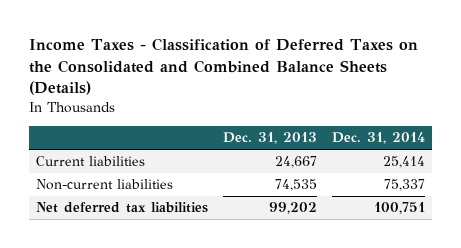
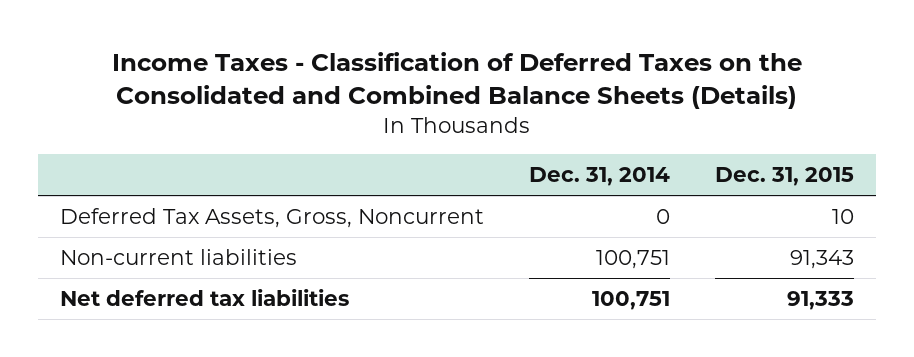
[223,132,318,145] Dec. 31, 2013 -> none
none -> [714,167,854,187] Dec. 31, 2015
[36,156,146,167] Current liabilities -> none
none -> [60,208,485,229] Deferred Tax Assets, Gross, Noncurrent
[383,179,425,192] 75,337 -> [595,250,670,270] 100,751

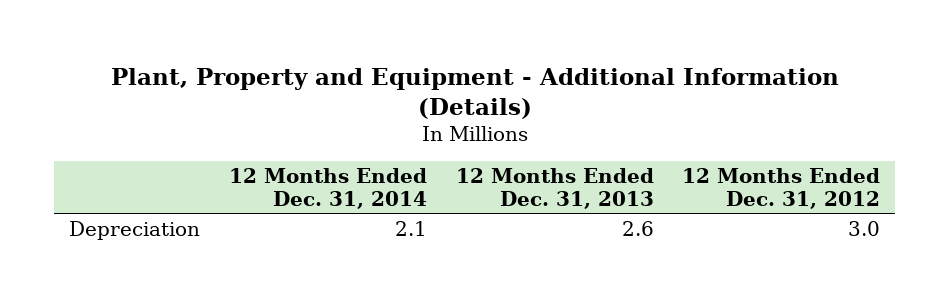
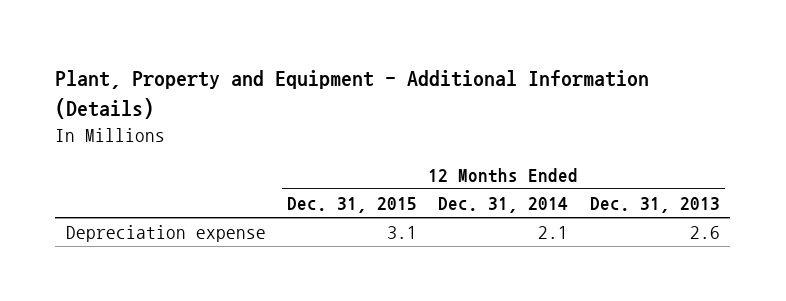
[682,167,881,209] 12 Months Ended Dec. 31, 2012 -> none
none -> [287,197,418,214] Dec. 31, 2015
[68,220,200,240] Depreciation -> [66,225,267,243] Depreciation expense

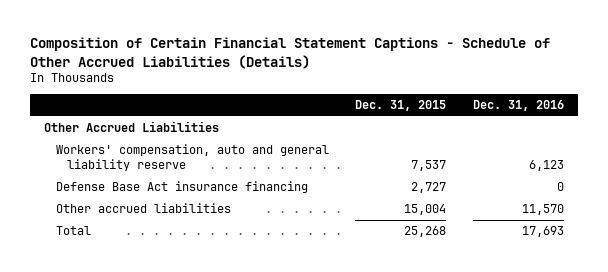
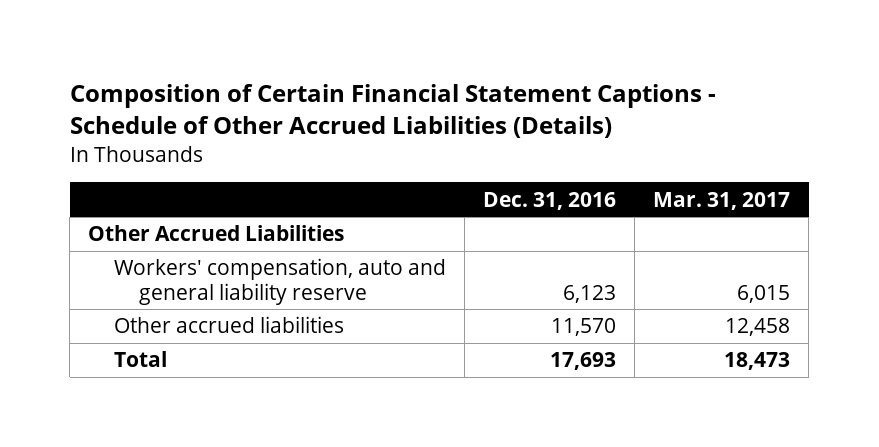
[355,100,447,112] Dec. 31, 2015 -> none
none -> [653,191,791,210] Mar. 31, 2017
[55,181,308,194] Defense Base Act insurance financing -> none

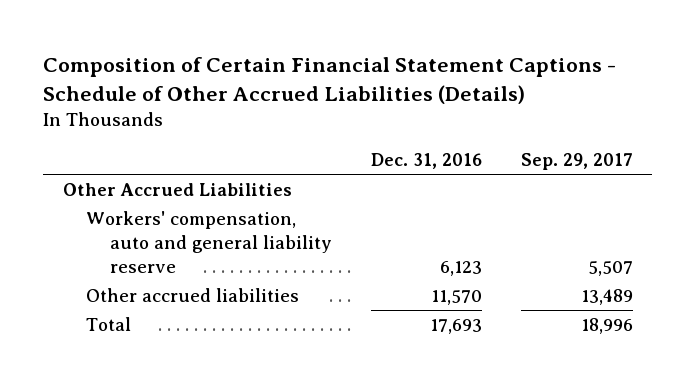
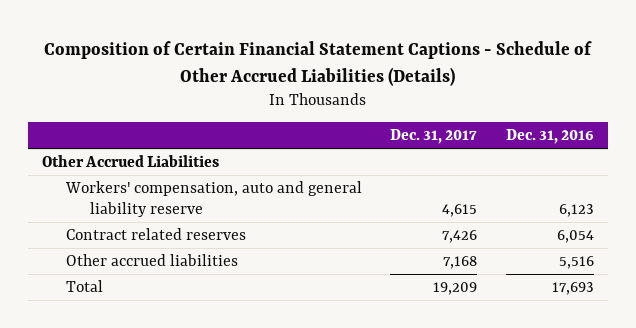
[520,152,633,170] Sep. 29, 2017 -> none
none -> [390,129,478,145] Dec. 31, 2017
none -> [66,227,247,240] Contract related reserves
[430,290,482,306] 11,570 -> [558,255,594,269] 5,516

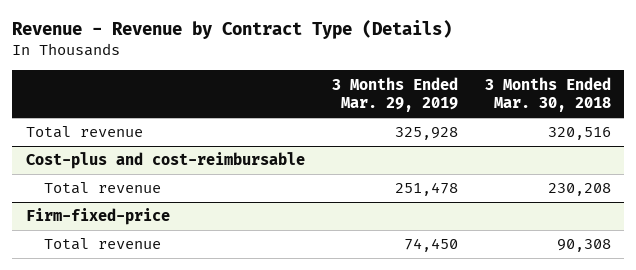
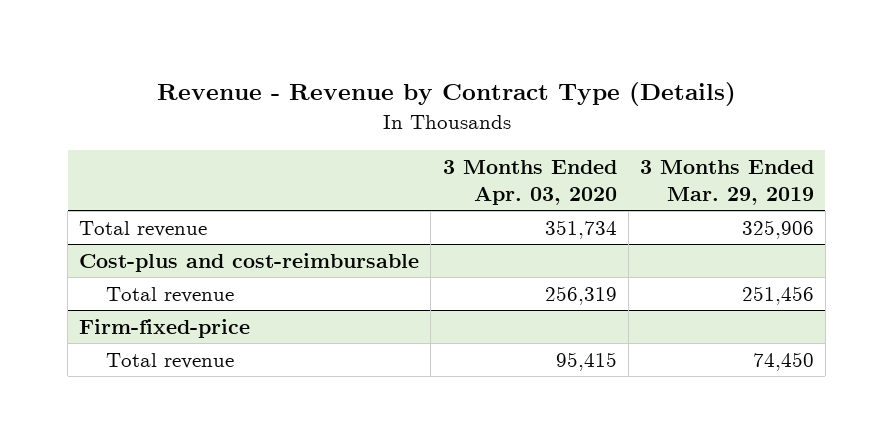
[484,76,611,113] 3 Months Ended Mar. 30, 2018 -> none
none -> [442,159,617,205] 3 Months Ended Apr. 03, 2020
[394,127,458,141] 325,928 -> [741,219,814,239] 325,906
[394,182,458,197] 251,478 -> [741,285,814,305] 251,456

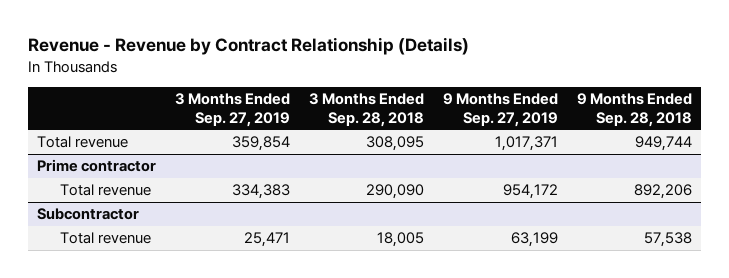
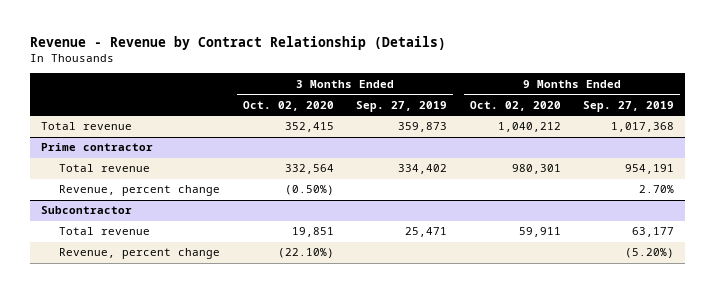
[309,93,425,127] 3 Months Ended Sep. 28, 2018 -> none
[577,93,693,127] 9 Months Ended Sep. 28, 2018 -> none
none -> [242,100,334,111] Oct. 02, 2020
none -> [469,100,561,111] Oct. 02, 2020
[232,136,291,152] 359,854 -> [398,122,448,133] 359,873
[495,136,559,152] 1,017,371 -> [611,122,675,133] 1,017,368
[232,184,291,200] 334,383 -> [398,164,448,175] 334,402
[503,184,559,200] 954,172 -> [625,164,675,175] 954,191
none -> [58,185,220,197] Revenue, percent change
[511,232,559,248] 63,199 -> [632,227,675,238] 63,177
none -> [58,248,220,260] Revenue, percent change

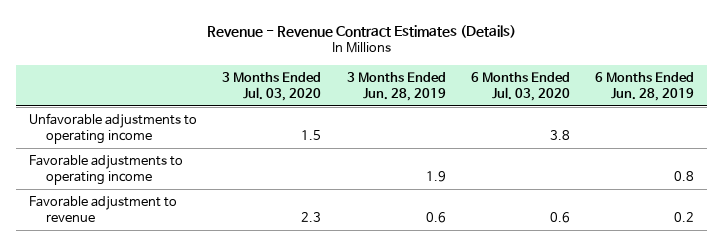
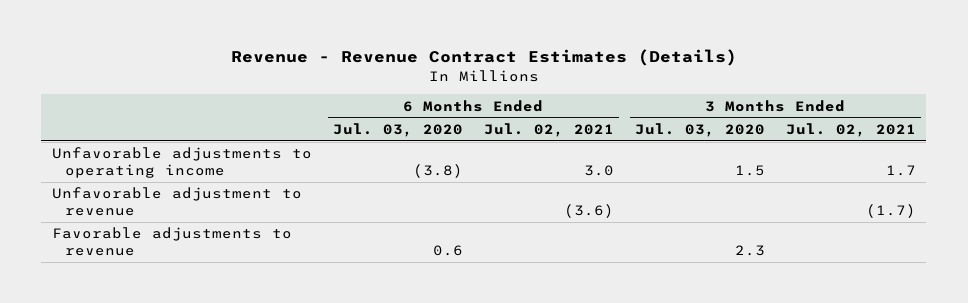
[346,71,446,101] 3 Months Ended Jun. 28, 2019 -> none
[595,71,695,101] 6 Months Ended Jun. 28, 2019 -> none
none -> [483,122,614,137] Jul. 02, 2021
none -> [785,122,916,137] Jul. 02, 2021
[29,154,184,185] Favorable adjustments to operating income -> none
[550,129,571,140] 3.8 -> [412,164,463,179] (3.8)
none -> [51,187,302,217] Unfavorable adjustment to revenue
[29,195,178,222] Favorable adjustment to revenue -> [51,227,292,257] Favorable adjustments to revenue

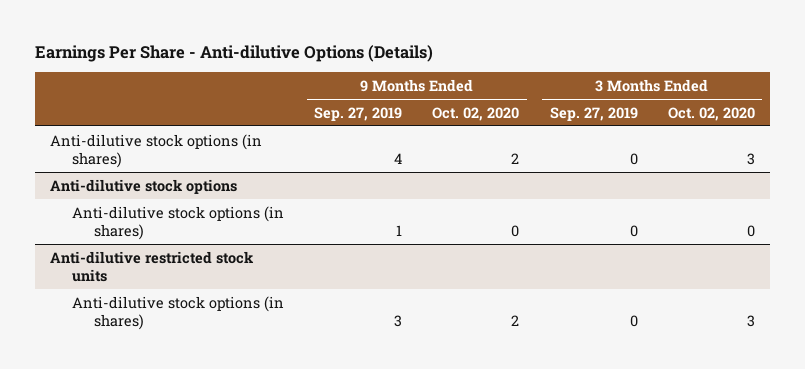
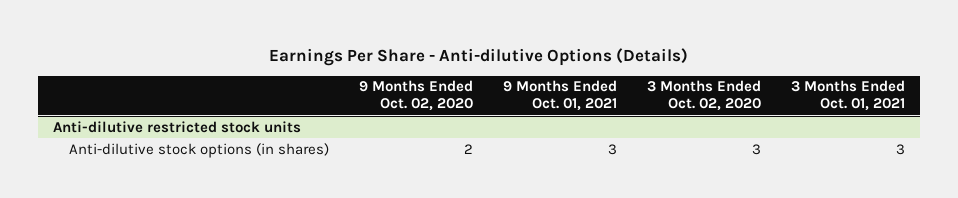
[314,106,403,121] Sep. 27, 2019 -> none
[549,106,638,121] Sep. 27, 2019 -> none
none -> [503,80,618,112] 9 Months Ended Oct. 01, 2021
none -> [791,80,906,112] 3 Months Ended Oct. 01, 2021
[50,133,263,168] Anti-dilutive stock options (in shares) -> none
[50,178,238,194] Anti-dilutive stock options -> none
[72,205,285,240] Anti-dilutive stock options (in shares) -> none

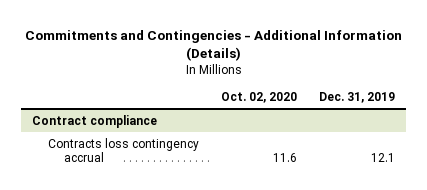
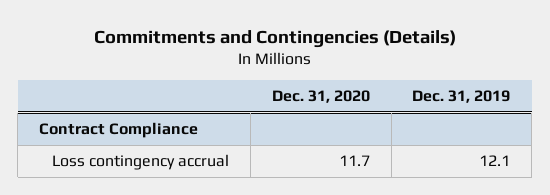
[24,29,402,61] Commitments and Contingencies - Additional Information (Details) -> [93,29,456,48] Commitments and Contingencies (Details)
[221,92,298,104] Oct. 02, 2020 -> none
none -> [271,89,370,103] Dec. 31, 2020
[32,114,158,128] Contract compliance -> [39,121,199,138] Contract Compliance
[48,137,200,162] Contracts loss contingency accrual -> [52,153,230,170] Loss contingency accrual

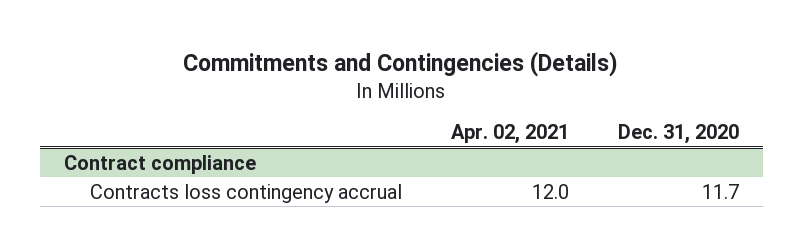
[412,89,511,103] Dec. 31, 2019 -> none
none -> [450,124,569,145] Apr. 02, 2021
[39,121,199,138] Contract Compliance -> [64,154,257,174] Contract compliance
[52,153,230,170] Loss contingency accrual -> [90,183,403,203] Contracts loss contingency accrual

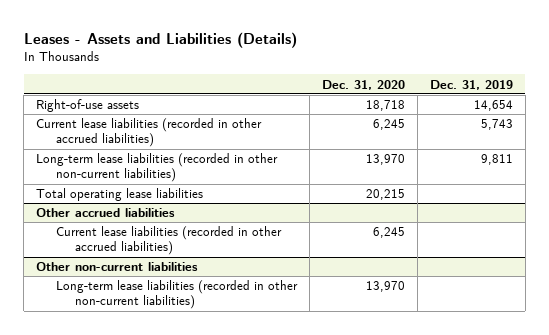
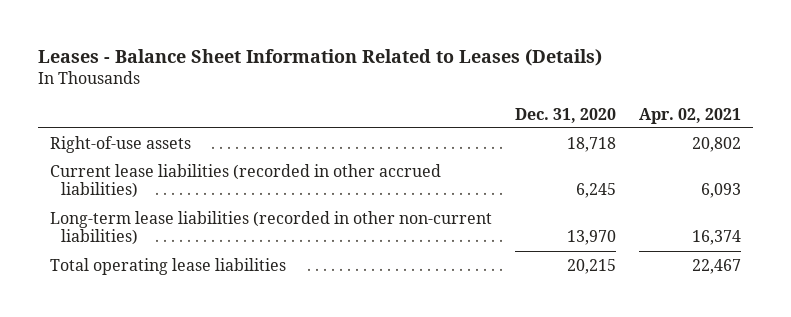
[23,31,297,48] Leases - Assets and Liabilities (Details) -> [38,48,603,66] Leases - Balance Sheet Information Related to Leases (Details)
[429,79,513,90] Dec. 31, 2019 -> none
none -> [639,107,742,124] Apr. 02, 2021
[36,208,176,218] Other accrued liabilities -> none
[55,226,282,256] Current lease liabilities (recorded in other accrued liabilities) -> none
[36,262,199,272] Other non-current liabilities -> none
[55,280,298,310] Long-term lease liabilities (recorded in other non-current liabilities) -> none

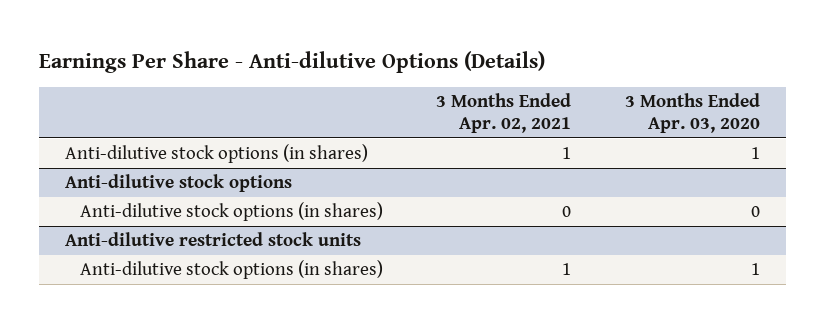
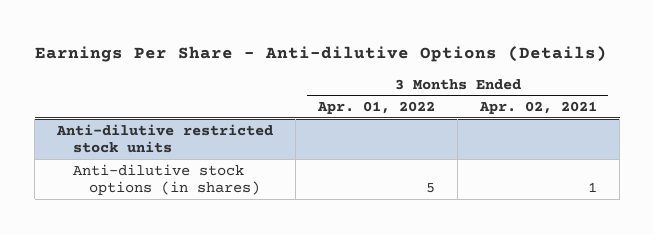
[624,92,760,134] 3 Months Ended Apr. 03, 2020 -> none
none -> [317,101,436,115] Apr. 01, 2022
[65,144,369,164] Anti-dilutive stock options (in shares) -> none
[65,174,293,193] Anti-dilutive stock options -> none
[79,202,383,222] Anti-dilutive stock options (in shares) -> none

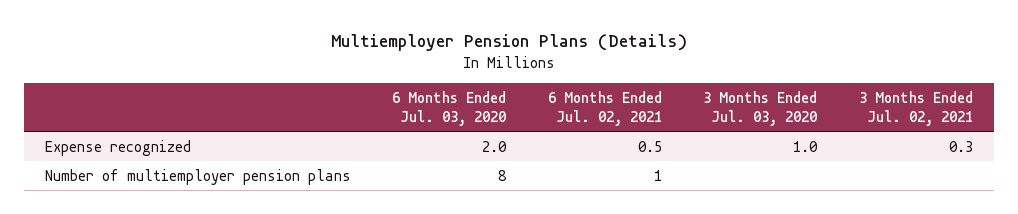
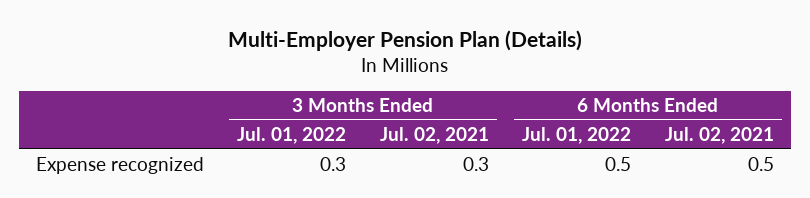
[330,34,687,52] Multiemployer Pension Plans (Details) -> [227,30,582,52] Multi-Employer Pension Plan (Details)
[392,90,507,126] 6 Months Ended Jul. 03, 2020 -> none
[703,90,818,126] 3 Months Ended Jul. 03, 2020 -> none
none -> [237,127,347,145] Jul. 01, 2022
none -> [522,127,632,145] Jul. 01, 2022
[44,168,351,185] Number of multiemployer pension plans -> none

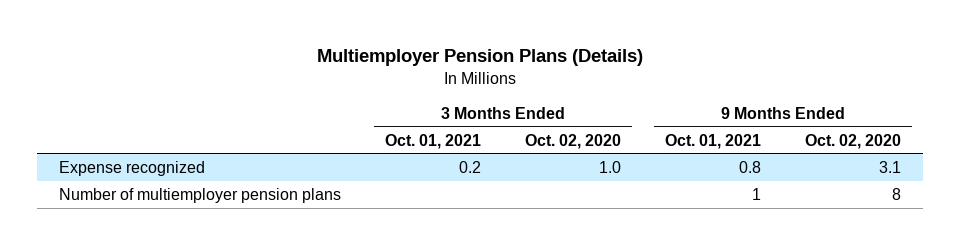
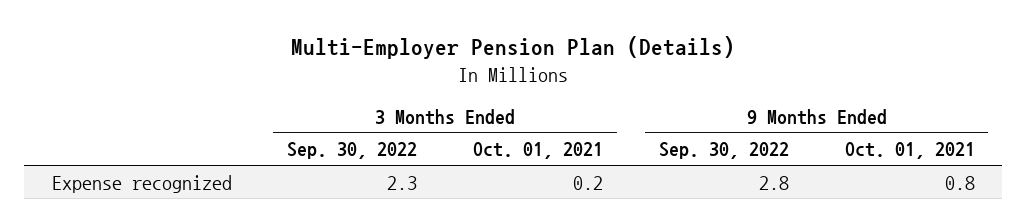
[317,48,644,66] Multiemployer Pension Plans (Details) -> [291,36,736,60] Multi-Employer Pension Plan (Details)
[525,133,622,149] Oct. 02, 2020 -> none
[805,133,902,149] Oct. 02, 2020 -> none
none -> [287,142,418,160] Sep. 30, 2022
none -> [658,142,789,160] Sep. 30, 2022
[59,187,342,203] Number of multiemployer pension plans -> none

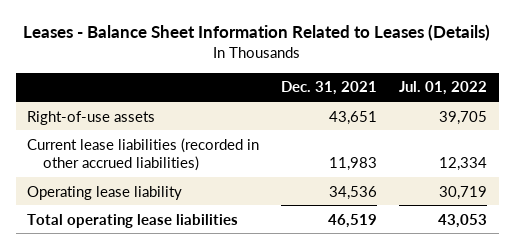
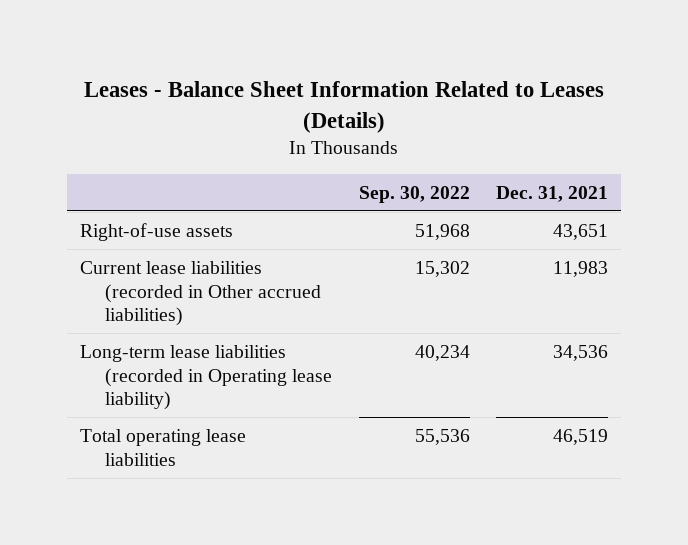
[399,81,488,96] Jul. 01, 2022 -> none
none -> [358,185,470,203] Sep. 30, 2022
[26,137,259,171] Current lease liabilities (recorded in other accrued liabilities) -> [79,260,322,327] Current lease liabilities (recorded in Other accrued liabilities)
[26,185,182,200] Operating lease liability -> [79,344,333,411] Long-term lease liabilities (recorded in Operating lease liability)

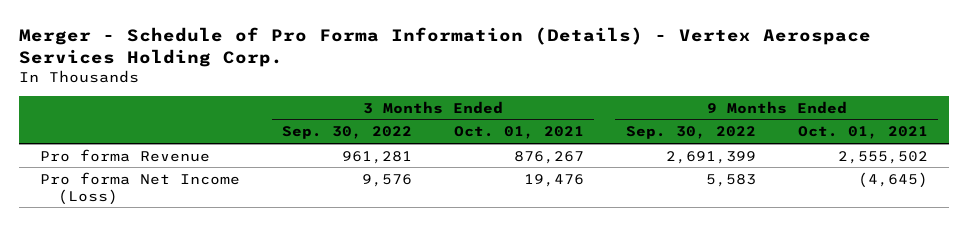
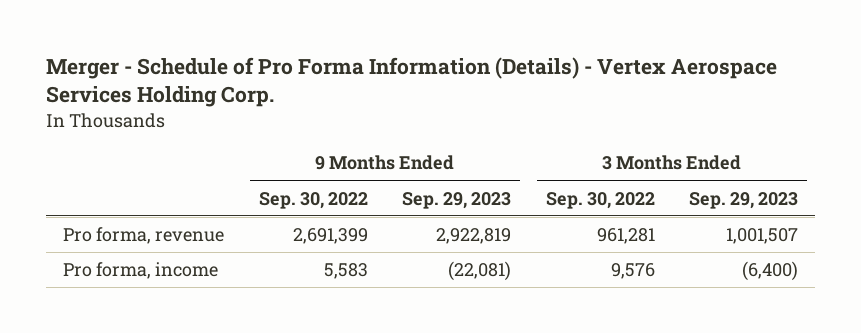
[453,126,584,140] Oct. 01, 2021 -> none
[797,126,928,140] Oct. 01, 2021 -> none
none -> [402,191,512,209] Sep. 29, 2023
none -> [689,191,799,209] Sep. 29, 2023
[40,148,211,162] Pro forma Revenue -> [62,227,224,245] Pro forma, revenue
[40,171,241,205] Pro forma Net Income (Loss) -> [62,262,218,280] Pro forma, income

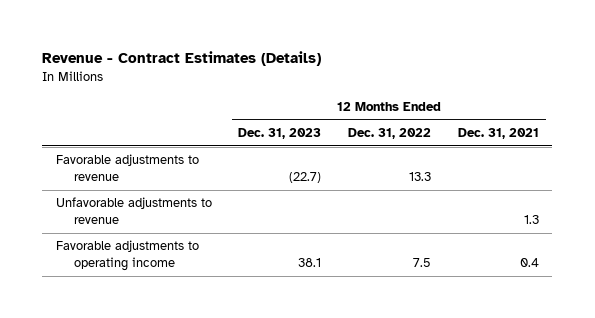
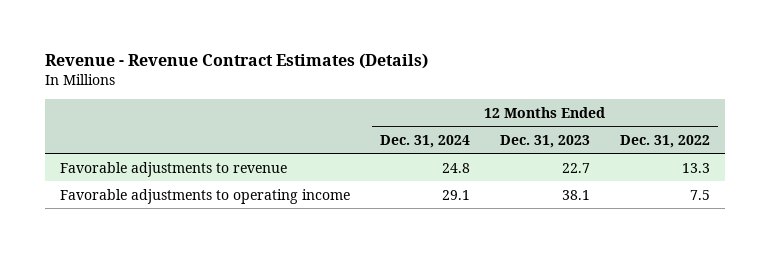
[42,50,322,66] Revenue - Contract Estimates (Details) -> [44,53,428,70] Revenue - Revenue Contract Estimates (Details)
[458,128,540,140] Dec. 31, 2021 -> none
none -> [379,134,470,148] Dec. 31, 2024
[55,197,212,225] Unfavorable adjustments to revenue -> none
[289,172,322,184] (22.7) -> [562,162,591,173] 22.7

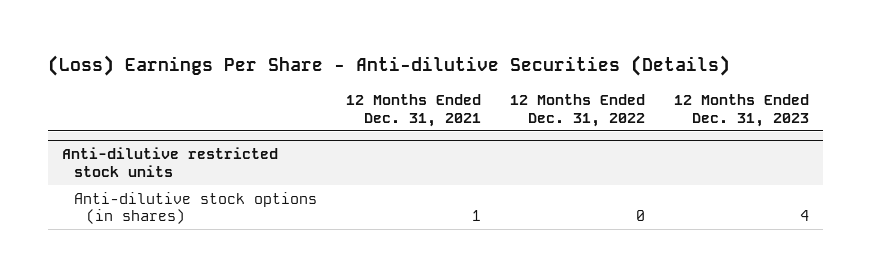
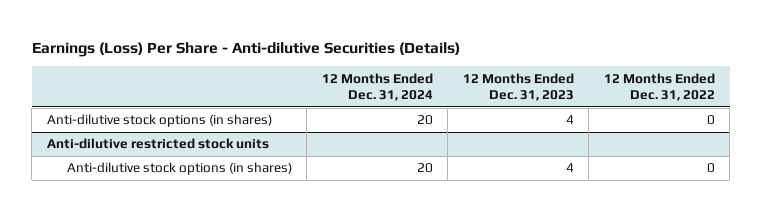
[47,55,730,77] (Loss) Earnings Per Share - Anti-dilutive Securities (Details) -> [31,41,460,57] Earnings (Loss) Per Share - Anti-dilutive Securities (Details)
[346,94,482,127] 12 Months Ended Dec. 31, 2021 -> none
none -> [321,72,433,102] 12 Months Ended Dec. 31, 2024
none -> [46,114,272,128] Anti-dilutive stock options (in shares)

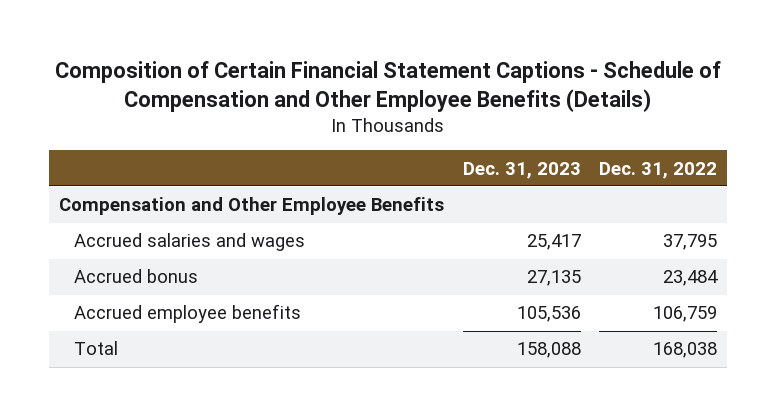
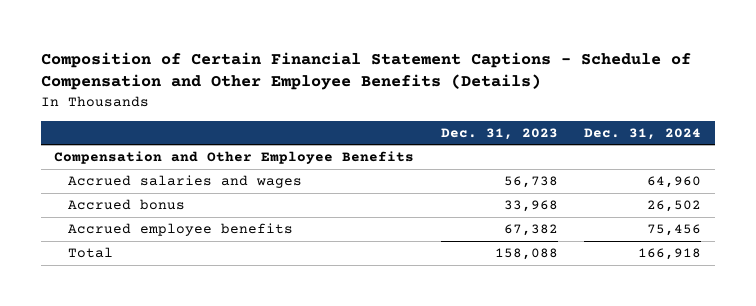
[599,161,718,179] Dec. 31, 2022 -> none
none -> [584,127,702,140] Dec. 31, 2024
[526,234,581,251] 25,417 -> [503,176,558,189] 56,738
[526,270,581,287] 27,135 -> [503,200,558,213] 33,968
[516,306,581,323] 105,536 -> [503,224,558,237] 67,382

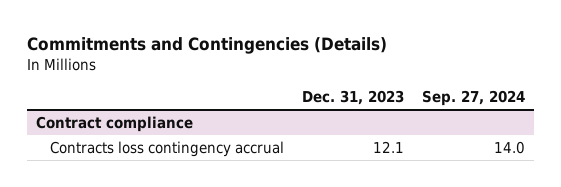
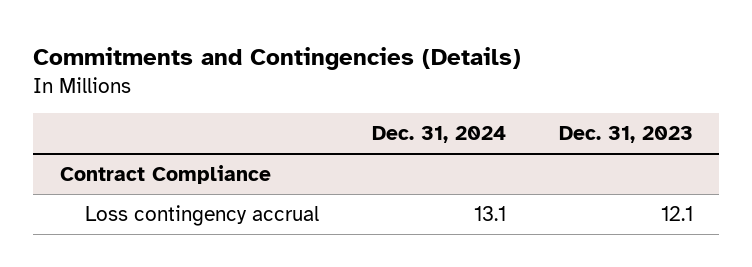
[421,90,525,107] Sep. 27, 2024 -> none
none -> [372,126,507,144] Dec. 31, 2024
[36,115,194,132] Contract compliance -> [59,165,271,185] Contract Compliance
[49,140,284,157] Contracts loss contingency accrual -> [85,205,320,227] Loss contingency accrual

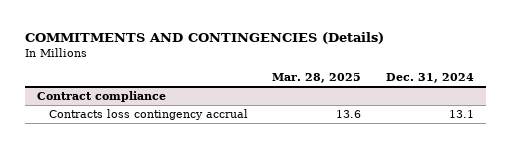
[33,47,522,71] Commitments and Contingencies (Details) -> [24,31,384,44] COMMITMENTS AND CONTINGENCIES (Details)
[558,126,693,144] Dec. 31, 2023 -> none
none -> [272,73,362,84] Mar. 28, 2025
[59,165,271,185] Contract Compliance -> [36,91,166,103] Contract compliance
[85,205,320,227] Loss contingency accrual -> [48,109,248,121] Contracts loss contingency accrual

